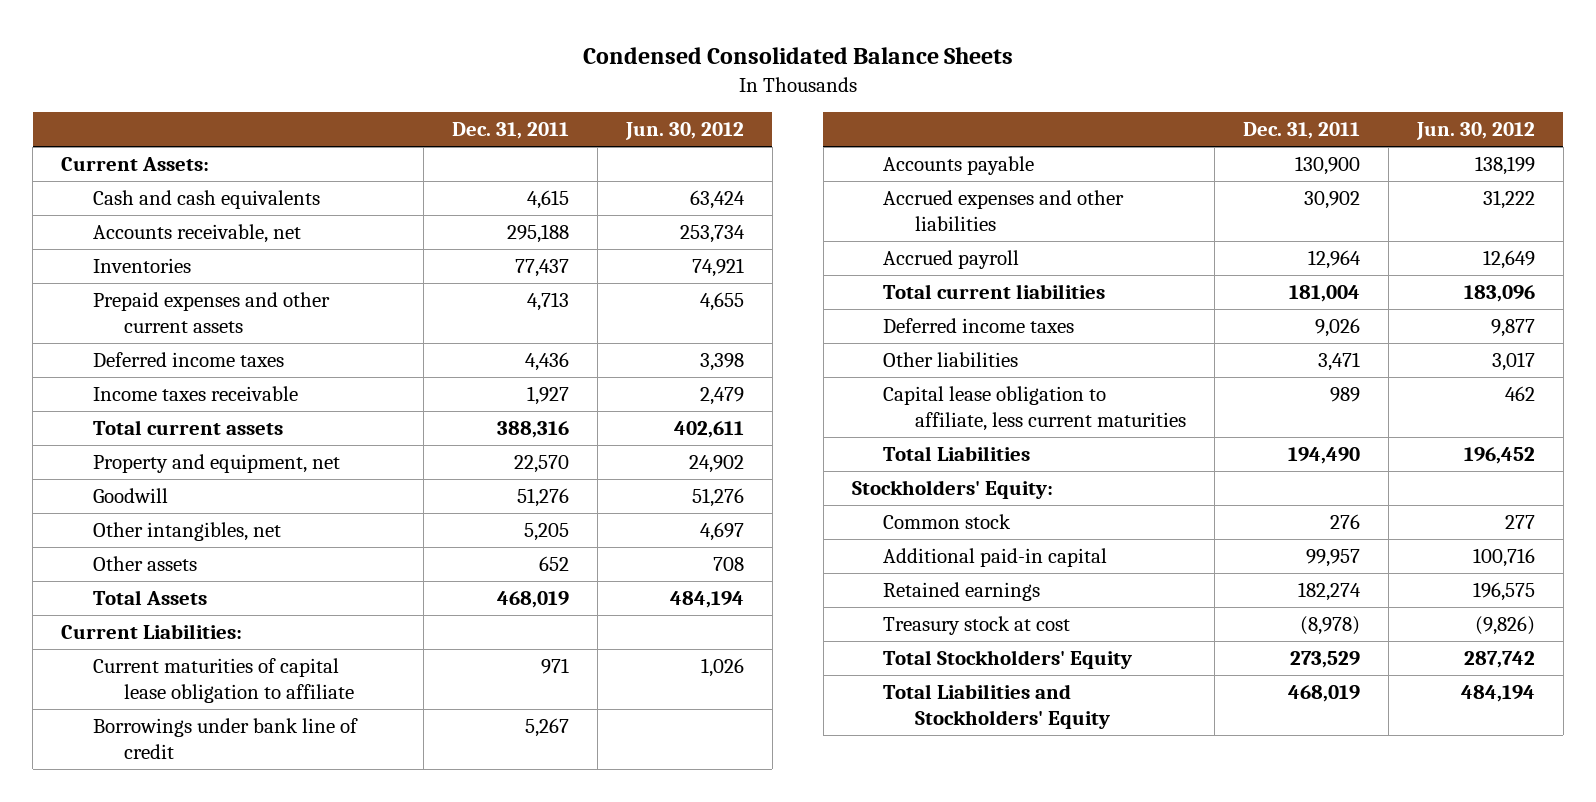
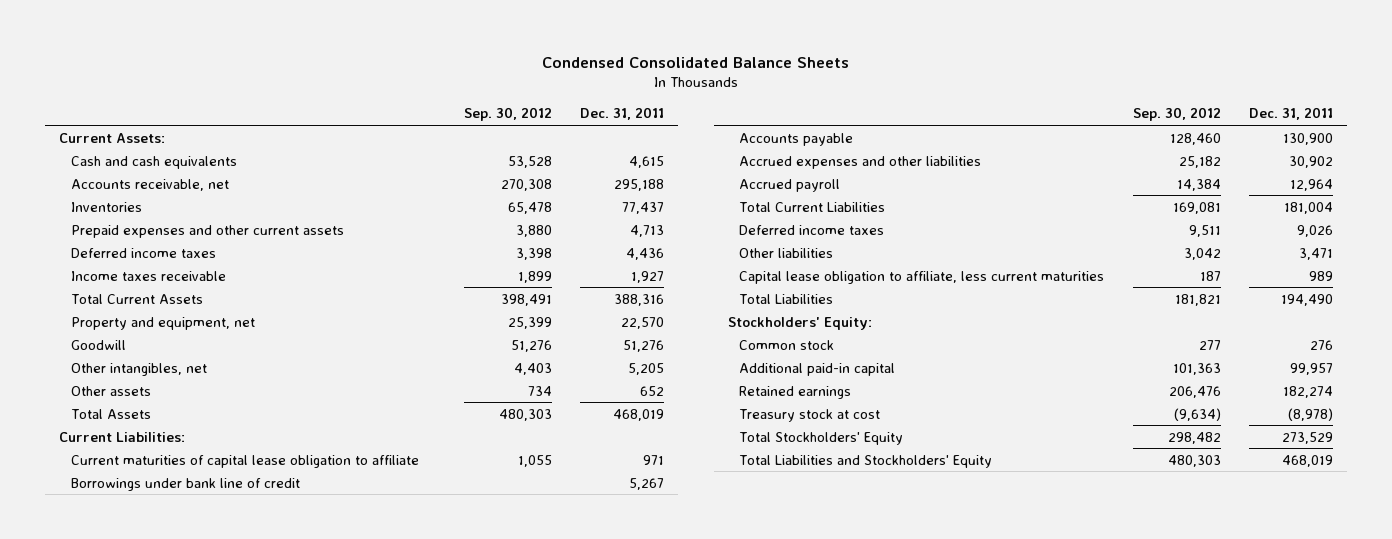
[624,122,744,141] Jun. 30, 2012 -> none
none -> [463,107,552,122] Sep. 30, 2012
[92,419,283,435] Total current assets -> [70,293,203,304] Total Current Assets
[883,283,1106,299] Total current liabilities -> [739,201,886,212] Total Current Liabilities

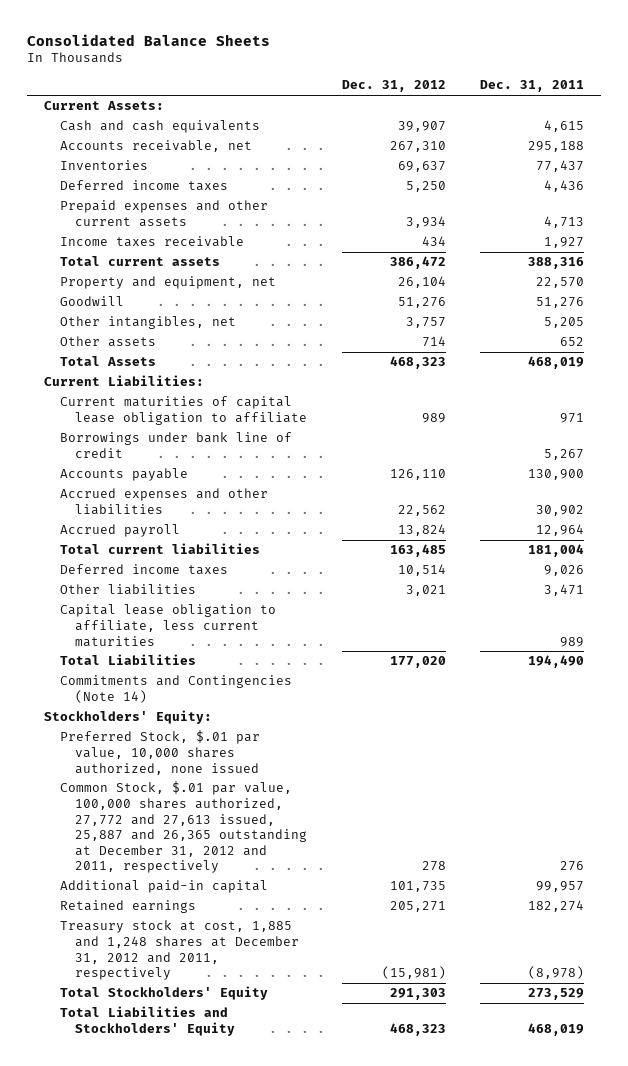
[541,56,849,68] Condensed Consolidated Balance Sheets -> [26,33,270,46] Consolidated Balance Sheets
[463,107,552,122] Sep. 30, 2012 -> none
none -> [341,80,446,93] Dec. 31, 2012
[70,224,344,238] Prepaid expenses and other current assets -> [59,200,268,228] Prepaid expenses and other current assets
[70,293,203,304] Total Current Assets -> [59,256,220,267] Total current assets
[739,201,886,212] Total Current Liabilities -> [59,543,260,555] Total current liabilities
none -> [59,675,292,704] Commitments and Contingencies (Note 14)
none -> [59,730,260,775] Preferred Stock, $.01 par value, 10,000 shares authorized, none issued
[739,339,835,350] Common stock -> [59,781,308,874] Common Stock, $.01 par value, 100,000 shares authorized, 27,772 and 27,613 issued, 25,887 and 26,365 outstanding at December 31, 2012 and 2011, respectively
[739,408,881,422] Treasury stock at cost -> [59,920,300,981] Treasury stock at cost, 1,885 and 1,248 shares at December 31, 2012 and 2011, respectively

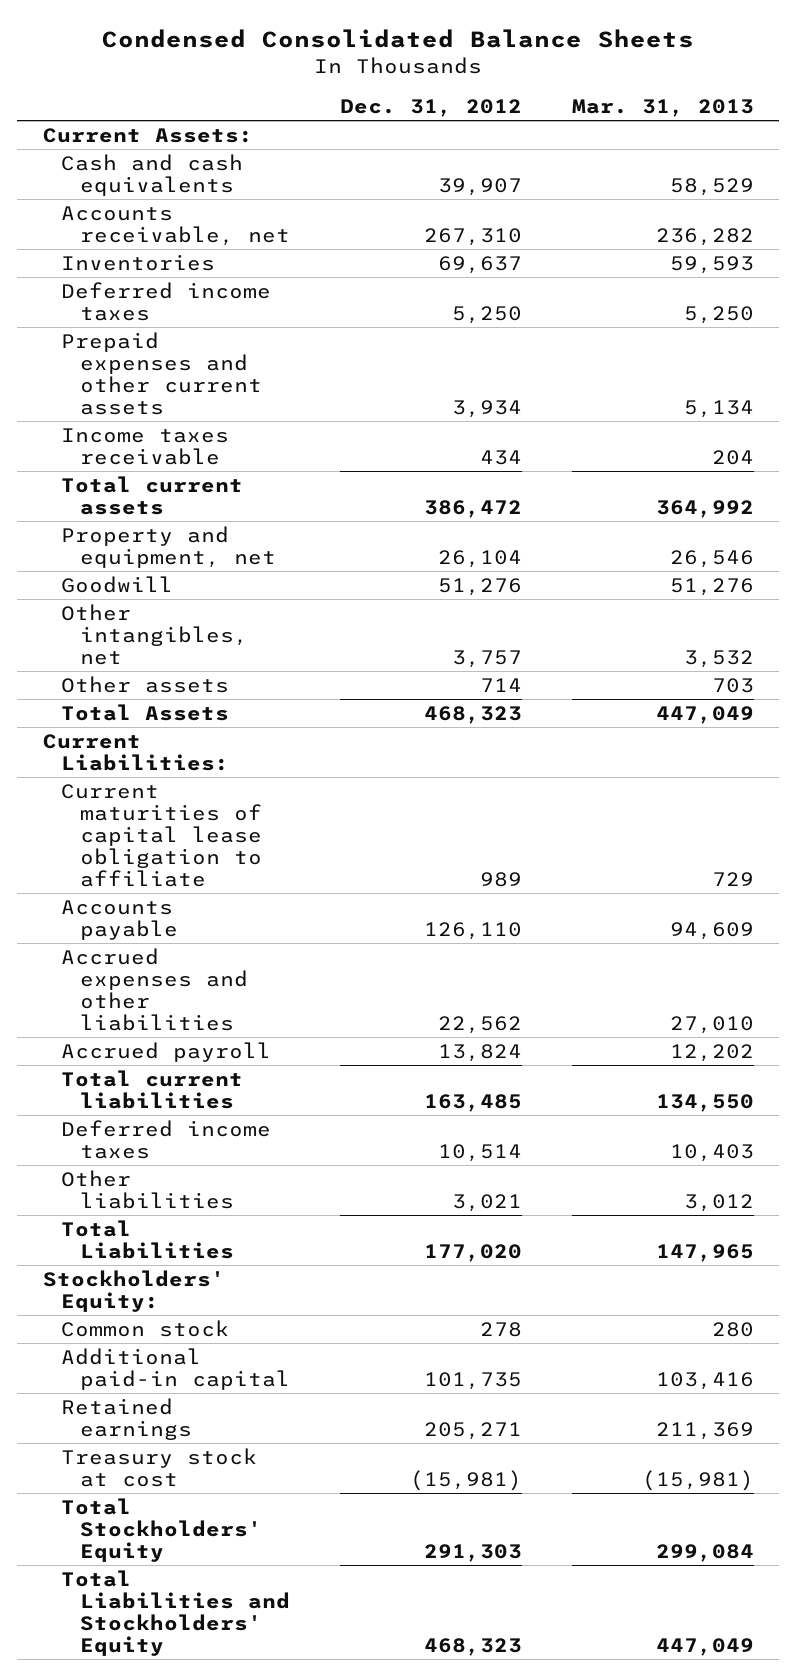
[26,33,270,46] Consolidated Balance Sheets -> [102,29,695,49] Condensed Consolidated Balance Sheets
[479,80,584,93] Dec. 31, 2011 -> none
none -> [572,99,755,118] Mar. 31, 2013
[59,432,292,459] Borrowings under bank line of credit -> none
[59,604,276,647] Capital lease obligation to affiliate, less current maturities -> none
[59,675,292,704] Commitments and Contingencies (Note 14) -> none
[59,730,260,775] Preferred Stock, $.01 par value, 10,000 shares authorized, none issued -> none
[59,781,308,874] Common Stock, $.01 par value, 100,000 shares authorized, 27,772 and 27,613 issued, 25,887 and 26,365 outstanding at December 31, 2012 and 2011, respectively -> [61,1319,230,1337] Common stock
[59,920,300,981] Treasury stock at cost, 1,885 and 1,248 shares at December 31, 2012 and 2011, respectively -> [61,1447,258,1487] Treasury stock at cost

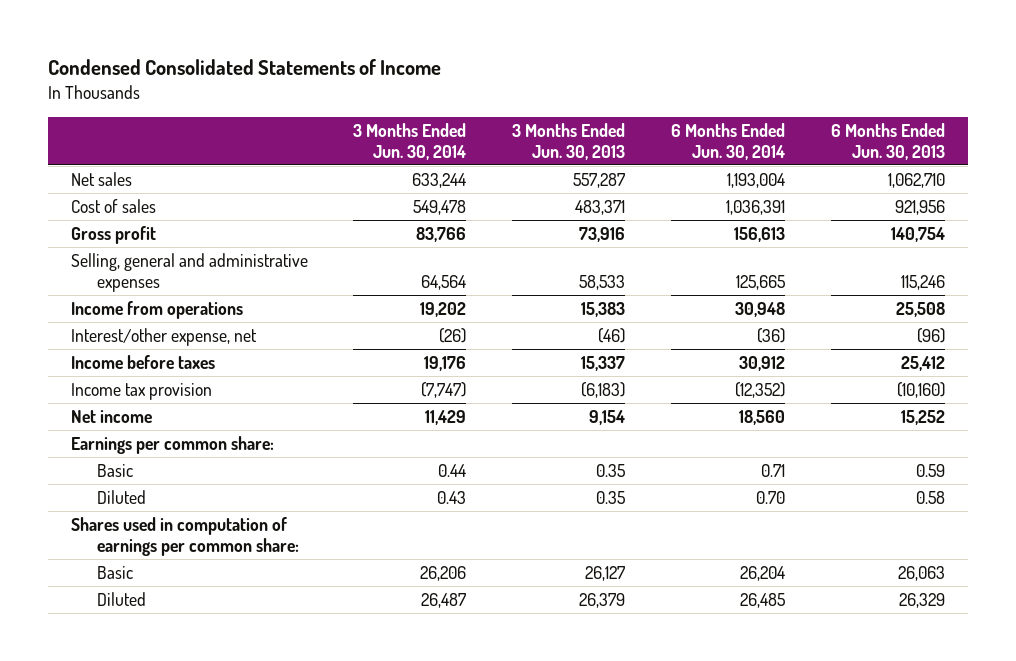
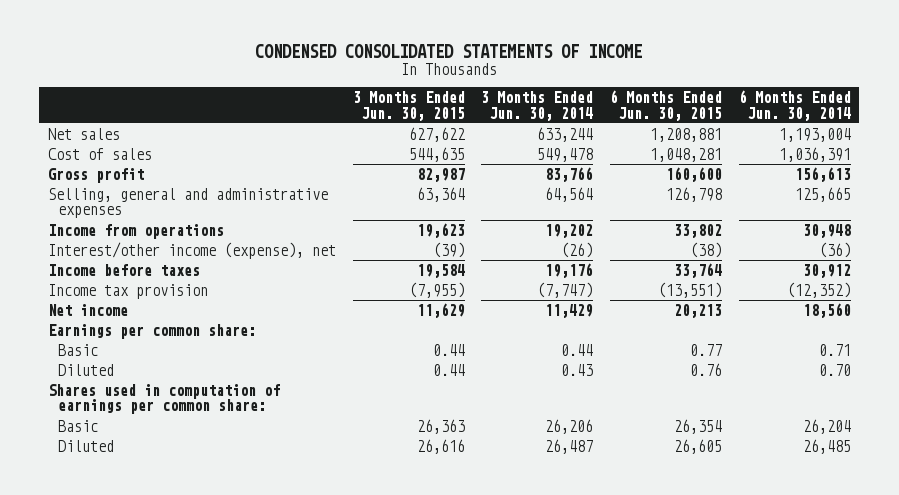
[47,59,441,76] Condensed Consolidated Statements of Income -> [255,44,643,59] CONDENSED CONSOLIDATED STATEMENTS OF INCOME
[512,122,626,160] 3 Months Ended Jun. 30, 2013 -> none
[831,122,946,160] 6 Months Ended Jun. 30, 2013 -> none
none -> [352,90,465,121] 3 Months Ended Jun. 30, 2015
none -> [610,89,723,121] 6 Months Ended Jun. 30, 2015
[70,327,257,346] Interest/other expense, net -> [47,241,336,259] Interest/other income (expense), net

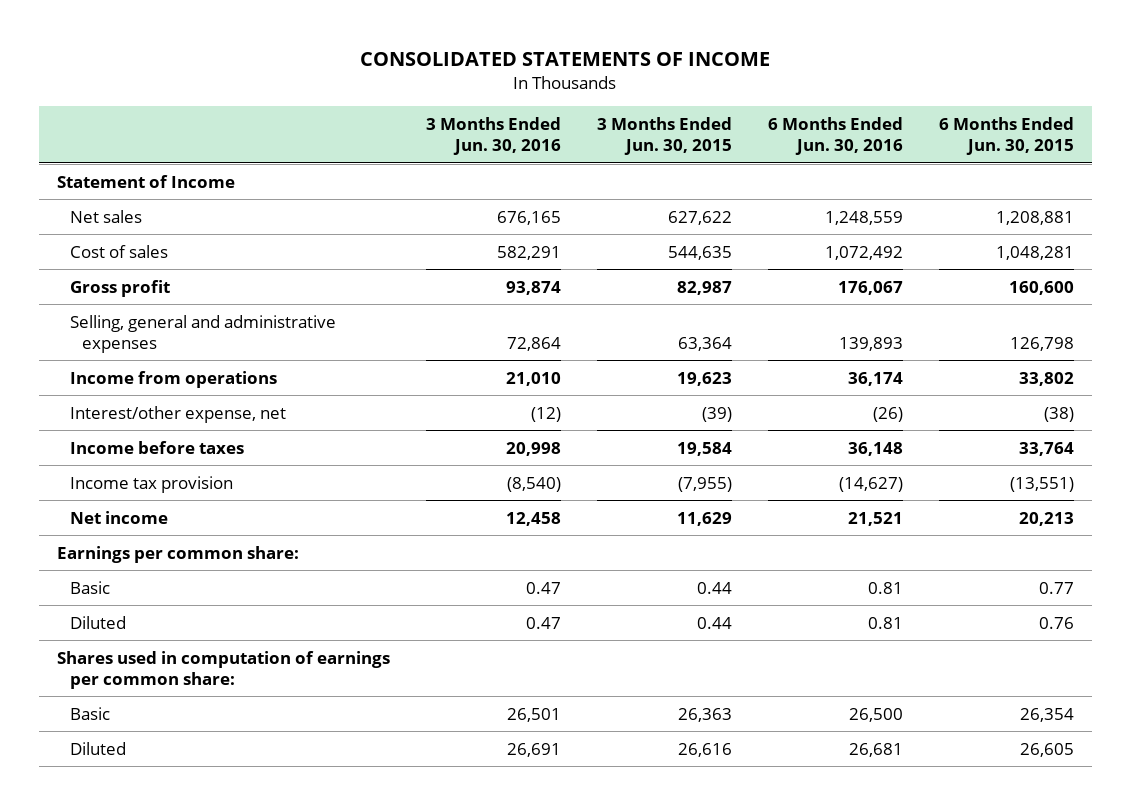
[255,44,643,59] CONDENSED CONSOLIDATED STATEMENTS OF INCOME -> [360,51,771,66] CONSOLIDATED STATEMENTS OF INCOME
[481,90,594,121] 3 Months Ended Jun. 30, 2014 -> none
[738,89,851,121] 6 Months Ended Jun. 30, 2014 -> none
none -> [426,116,562,156] 3 Months Ended Jun. 30, 2016
none -> [767,116,903,156] 6 Months Ended Jun. 30, 2016
none -> [57,174,236,188] Statement of Income
[47,241,336,259] Interest/other income (expense), net -> [69,405,286,423] Interest/other expense, net

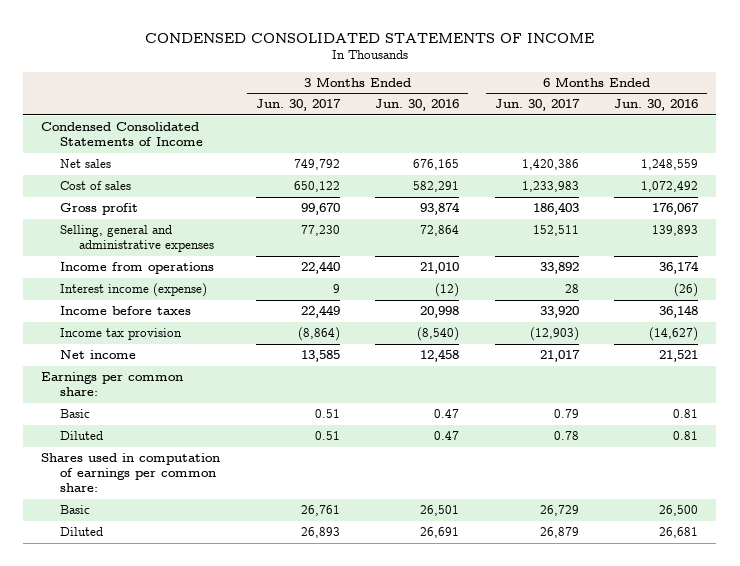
[360,51,771,66] CONSOLIDATED STATEMENTS OF INCOME -> [144,32,594,43] CONDENSED CONSOLIDATED STATEMENTS OF INCOME
[596,116,732,156] 3 Months Ended Jun. 30, 2015 -> none
[938,116,1074,156] 6 Months Ended Jun. 30, 2015 -> none
none -> [255,99,341,112] Jun. 30, 2017
none -> [494,99,580,112] Jun. 30, 2017
[57,174,236,188] Statement of Income -> [41,122,203,147] Condensed Consolidated Statements of Income
[69,405,286,423] Interest/other expense, net -> [59,283,207,298] Interest income (expense)

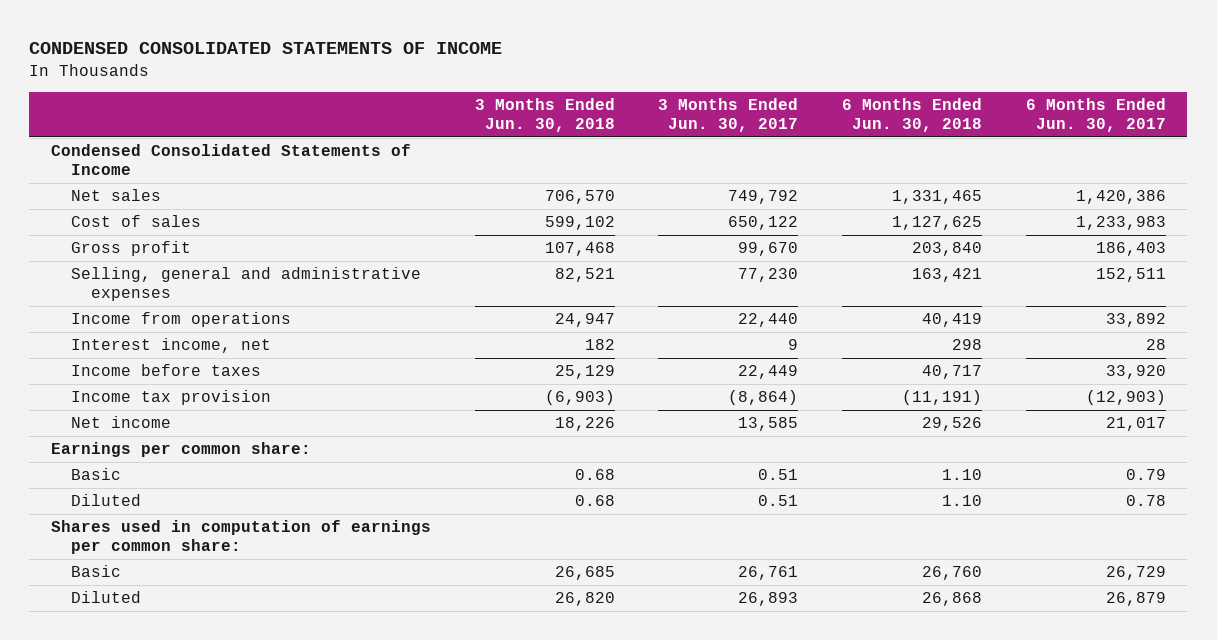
[375,99,460,112] Jun. 30, 2016 -> none
[614,99,699,112] Jun. 30, 2016 -> none
none -> [474,98,615,133] 3 Months Ended Jun. 30, 2018
none -> [841,98,982,133] 6 Months Ended Jun. 30, 2018
[59,283,207,298] Interest income (expense) -> [71,338,272,354] Interest income, net

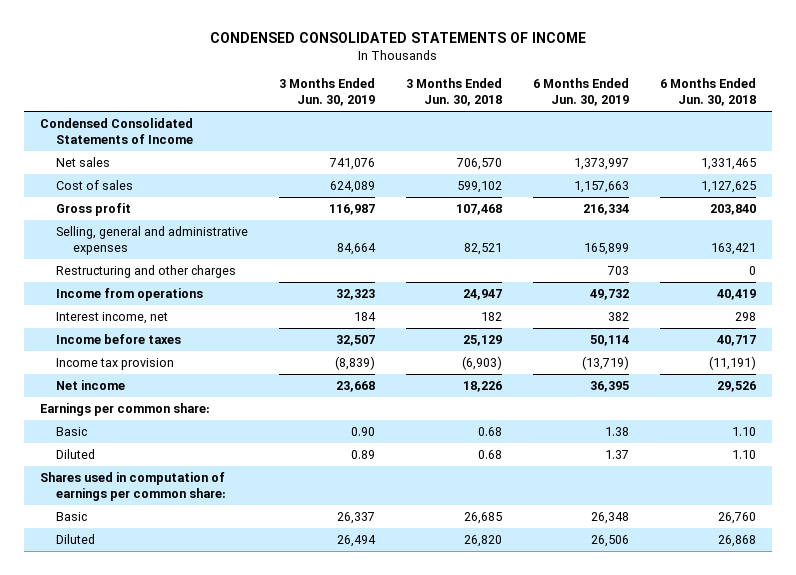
[658,98,799,133] 3 Months Ended Jun. 30, 2017 -> none
[1025,98,1166,133] 6 Months Ended Jun. 30, 2017 -> none
none -> [279,78,376,107] 3 Months Ended Jun. 30, 2019
none -> [533,78,630,107] 6 Months Ended Jun. 30, 2019
none -> [56,265,237,279] Restructuring and other charges

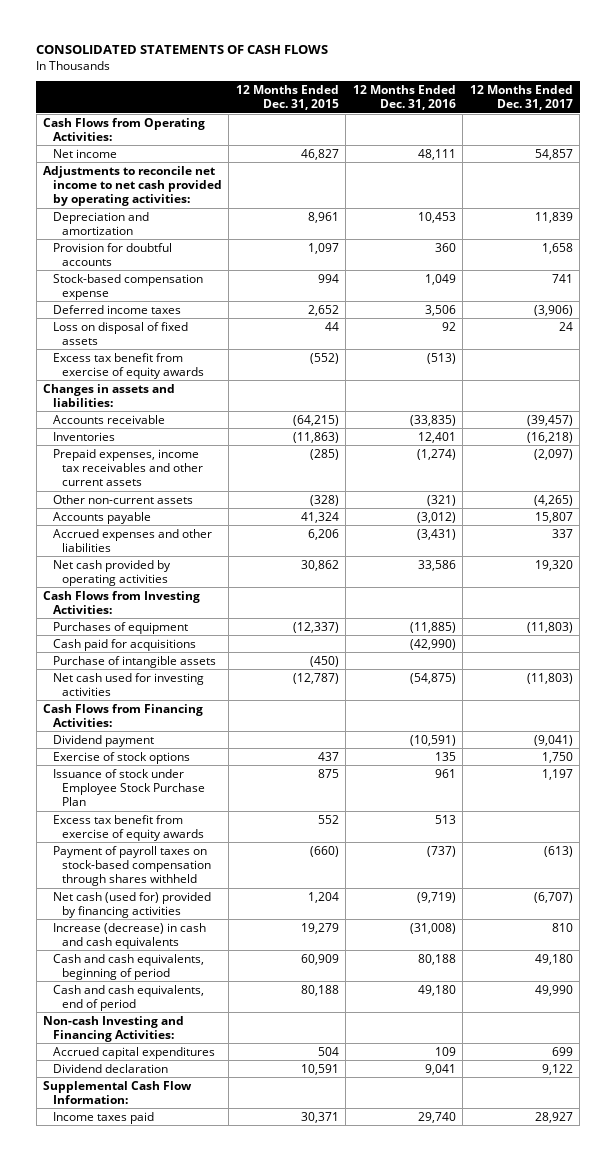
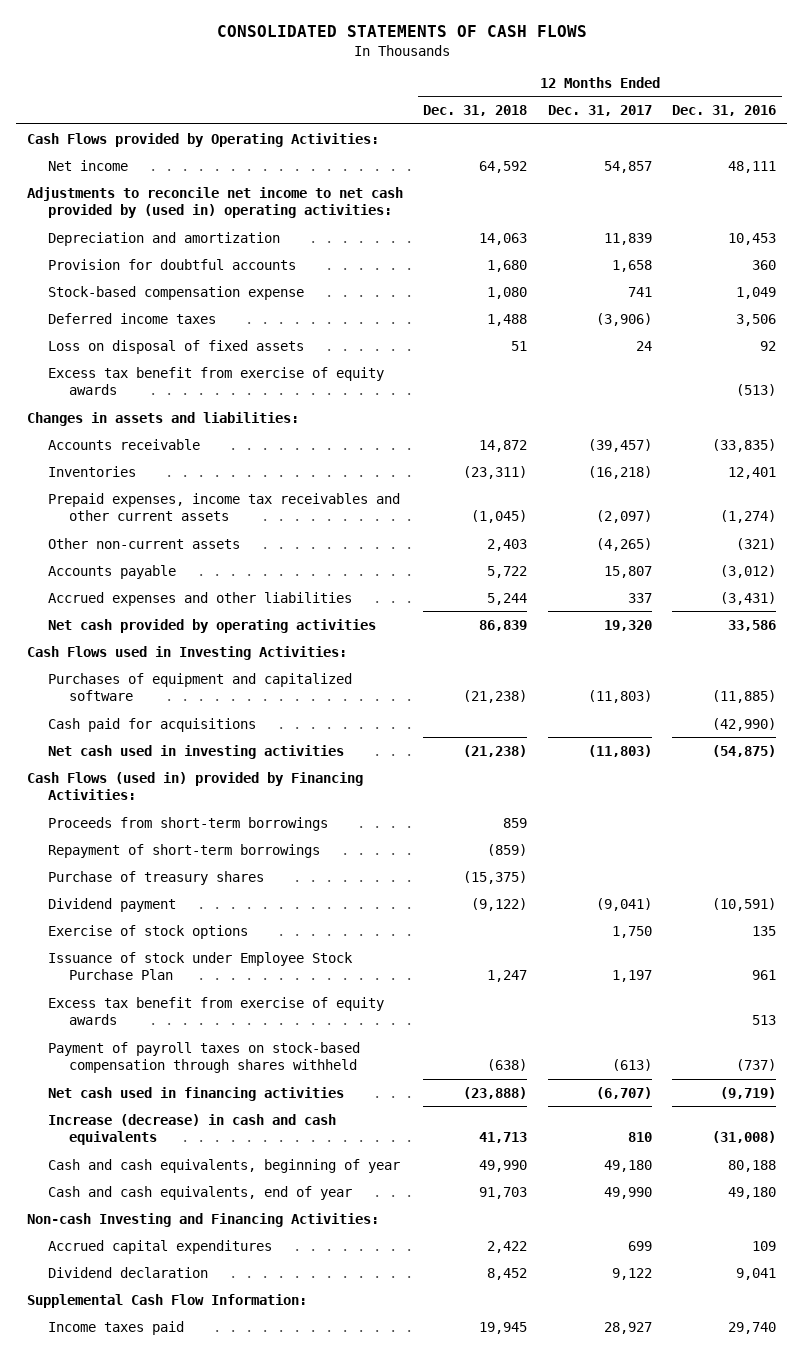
[235,84,339,111] 12 Months Ended Dec. 31, 2015 -> none
none -> [423,105,528,117] Dec. 31, 2018
[43,117,206,141] Cash Flows from Operating Activities: -> [26,132,379,147] Cash Flows provided by Operating Activities:
[43,165,222,207] Adjustments to reconcile net income to net cash provided by operating activities: -> [26,186,403,219] Adjustments to reconcile net income to net cash provided by (used in) operating activities:
[43,590,201,614] Cash Flows from Investing Activities: -> [26,645,347,660] Cash Flows used in Investing Activities:
[52,621,188,634] Purchases of equipment -> [47,672,352,702] Purchases of equipment and capitalized software
[52,655,216,668] Purchase of intangible assets -> none
[52,672,204,696] Net cash used for investing activities -> [47,744,344,759] Net cash used in investing activities
[43,703,204,727] Cash Flows from Financing Activities: -> [26,771,363,801] Cash Flows (used in) provided by Financing Activities:
none -> [47,816,328,831] Proceeds from short-term borrowings
none -> [47,843,320,858] Repayment of short-term borrowings
none -> [47,870,264,885] Purchase of treasury shares
[52,891,211,918] Net cash (used for) provided by financing activities -> [47,1086,344,1101] Net cash used in financing activities
[52,953,204,980] Cash and cash equivalents, beginning of period -> [47,1158,400,1173] Cash and cash equivalents, beginning of year
[52,984,204,1011] Cash and cash equivalents, end of period -> [47,1185,352,1200] Cash and cash equivalents, end of year

